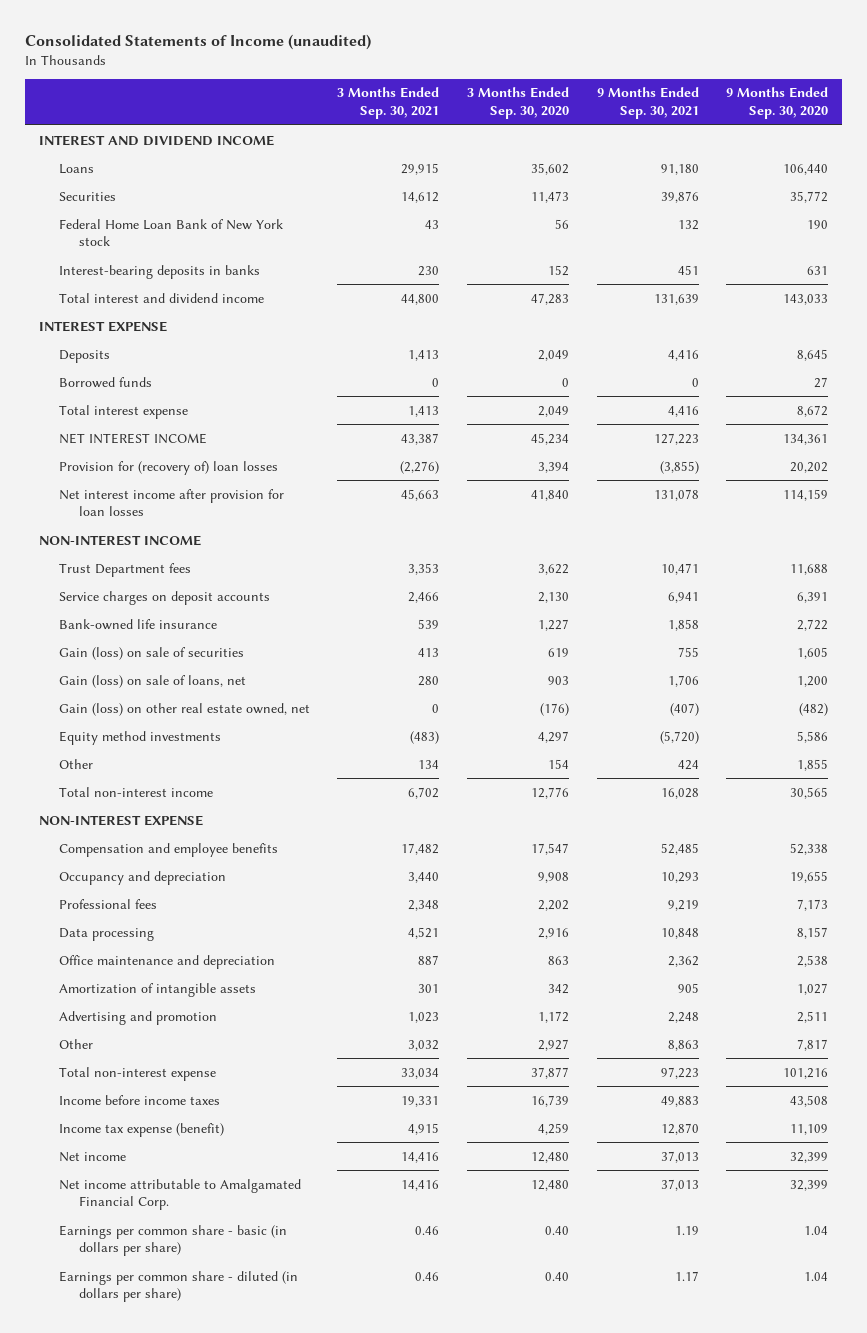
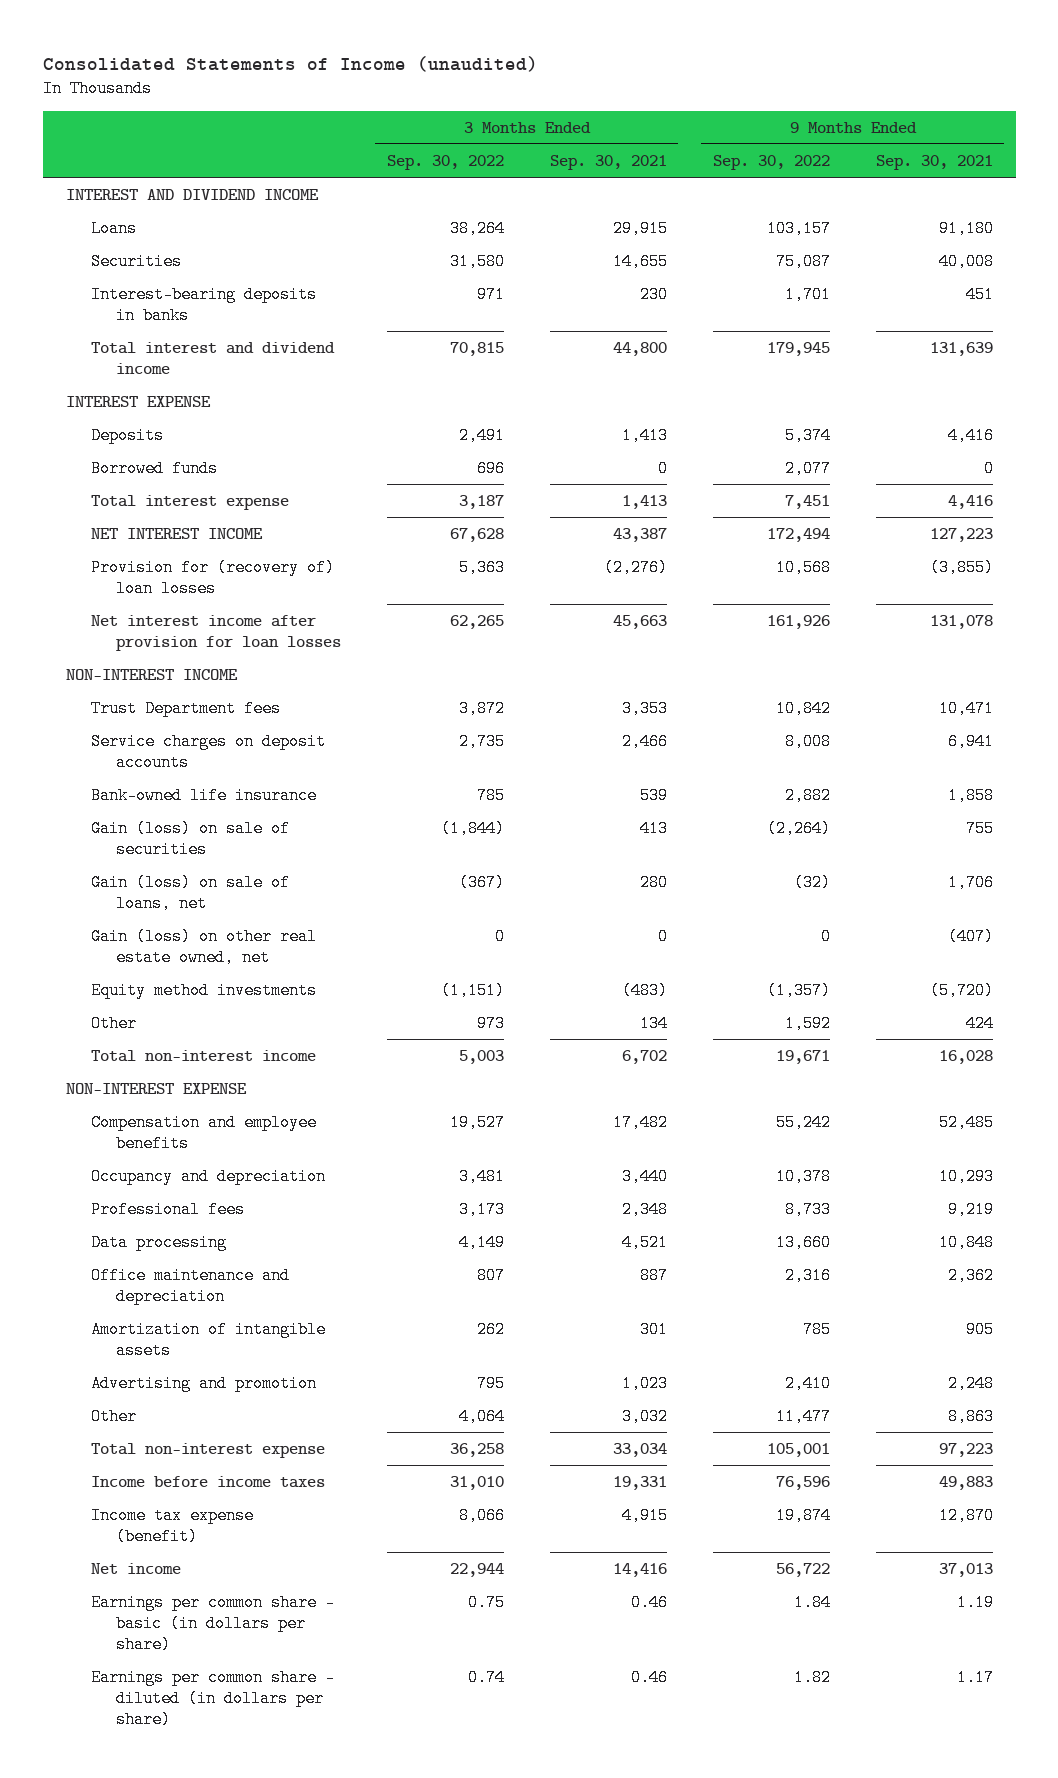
[466,87,569,119] 3 Months Ended Sep. 30, 2020 -> none
[726,87,829,119] 9 Months Ended Sep. 30, 2020 -> none
none -> [386,154,504,170] Sep. 30, 2022
none -> [712,154,830,170] Sep. 30, 2022
[58,218,283,247] Federal Home Loan Bank of New York stock -> none
[401,191,440,203] 14,612 -> [612,252,668,270] 14,655
[660,190,699,203] 39,876 -> [938,252,994,270] 40,008
[58,1178,301,1211] Net income attributable to Amalgamated Financial Corp. -> none

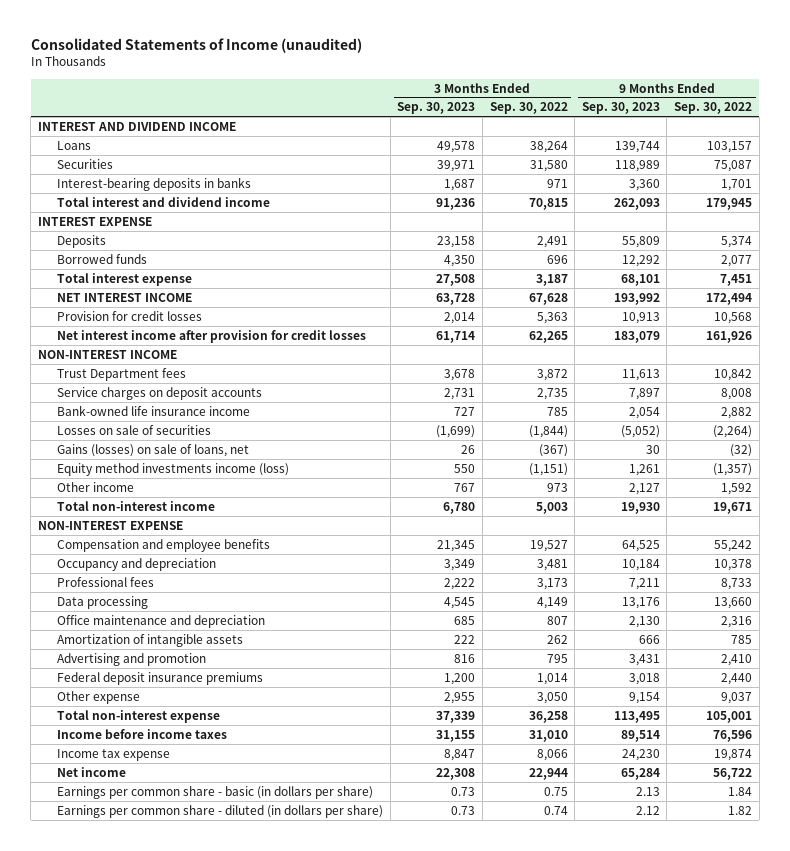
[549,154,667,170] Sep. 30, 2021 -> none
[875,154,993,170] Sep. 30, 2021 -> none
none -> [397,102,476,115] Sep. 30, 2023
none -> [581,102,660,115] Sep. 30, 2023
[90,558,335,598] Provision for (recovery of) loan losses -> [57,310,203,321] Provision for credit losses
[90,614,341,652] Net interest income after provision for loan losses -> [57,329,367,343] Net interest income after provision for credit losses
[90,927,317,967] Gain (loss) on other real estate owned, net -> none
[90,786,317,804] Bank-owned life insurance -> [57,404,251,416] Bank-owned life insurance income
[90,819,290,859] Gain (loss) on sale of securities -> [57,424,212,435] Losses on sale of securities
[90,873,290,913] Gain (loss) on sale of loans, net -> [57,443,250,457] Gains (losses) on sale of loans, net
[90,981,317,999] Equity method investments -> [57,462,290,476] Equity method investments income (loss)
[90,1014,137,1032] Other -> [57,481,135,492] Other income
none -> [57,671,264,685] Federal deposit insurance premiums
[90,1407,137,1425] Other -> [57,690,141,704] Other expense
[458,1407,505,1425] 4,064 -> [536,691,568,704] 3,050
[775,1407,831,1425] 11,477 -> [720,691,752,704] 9,037
[90,1506,254,1546] Income tax expense (benefit) -> [57,748,171,761] Income tax expense

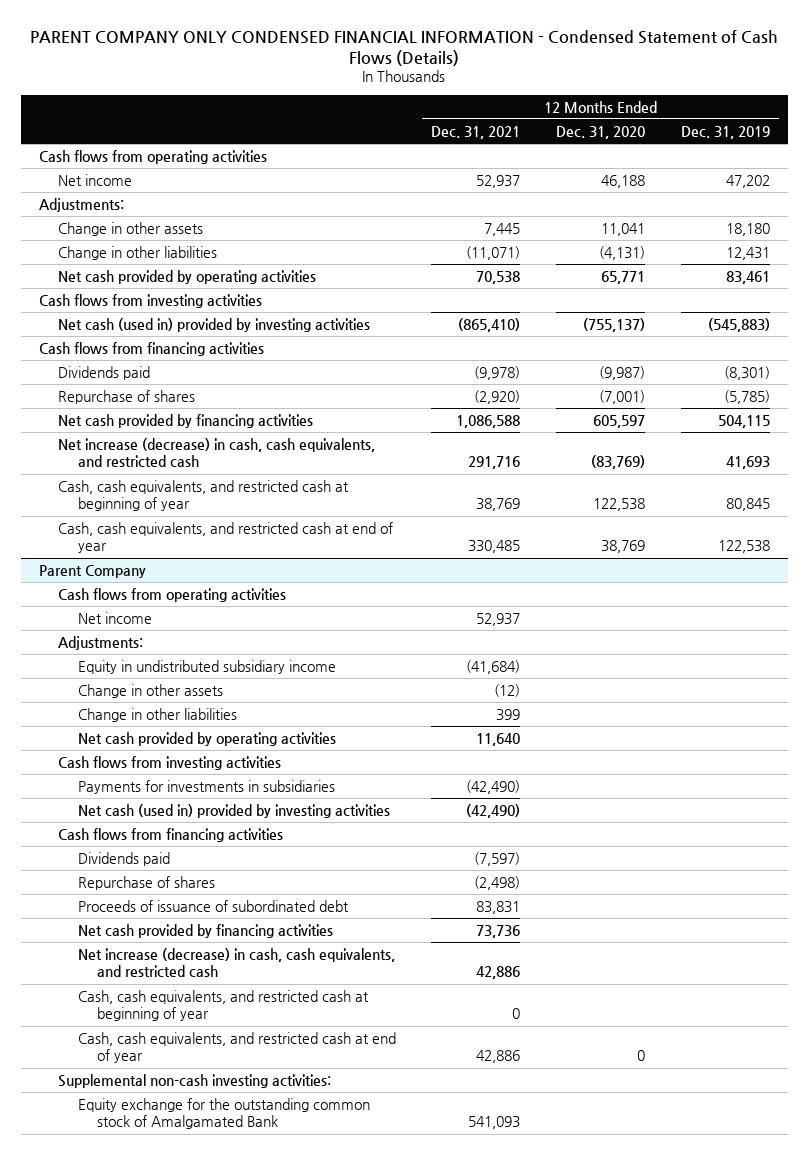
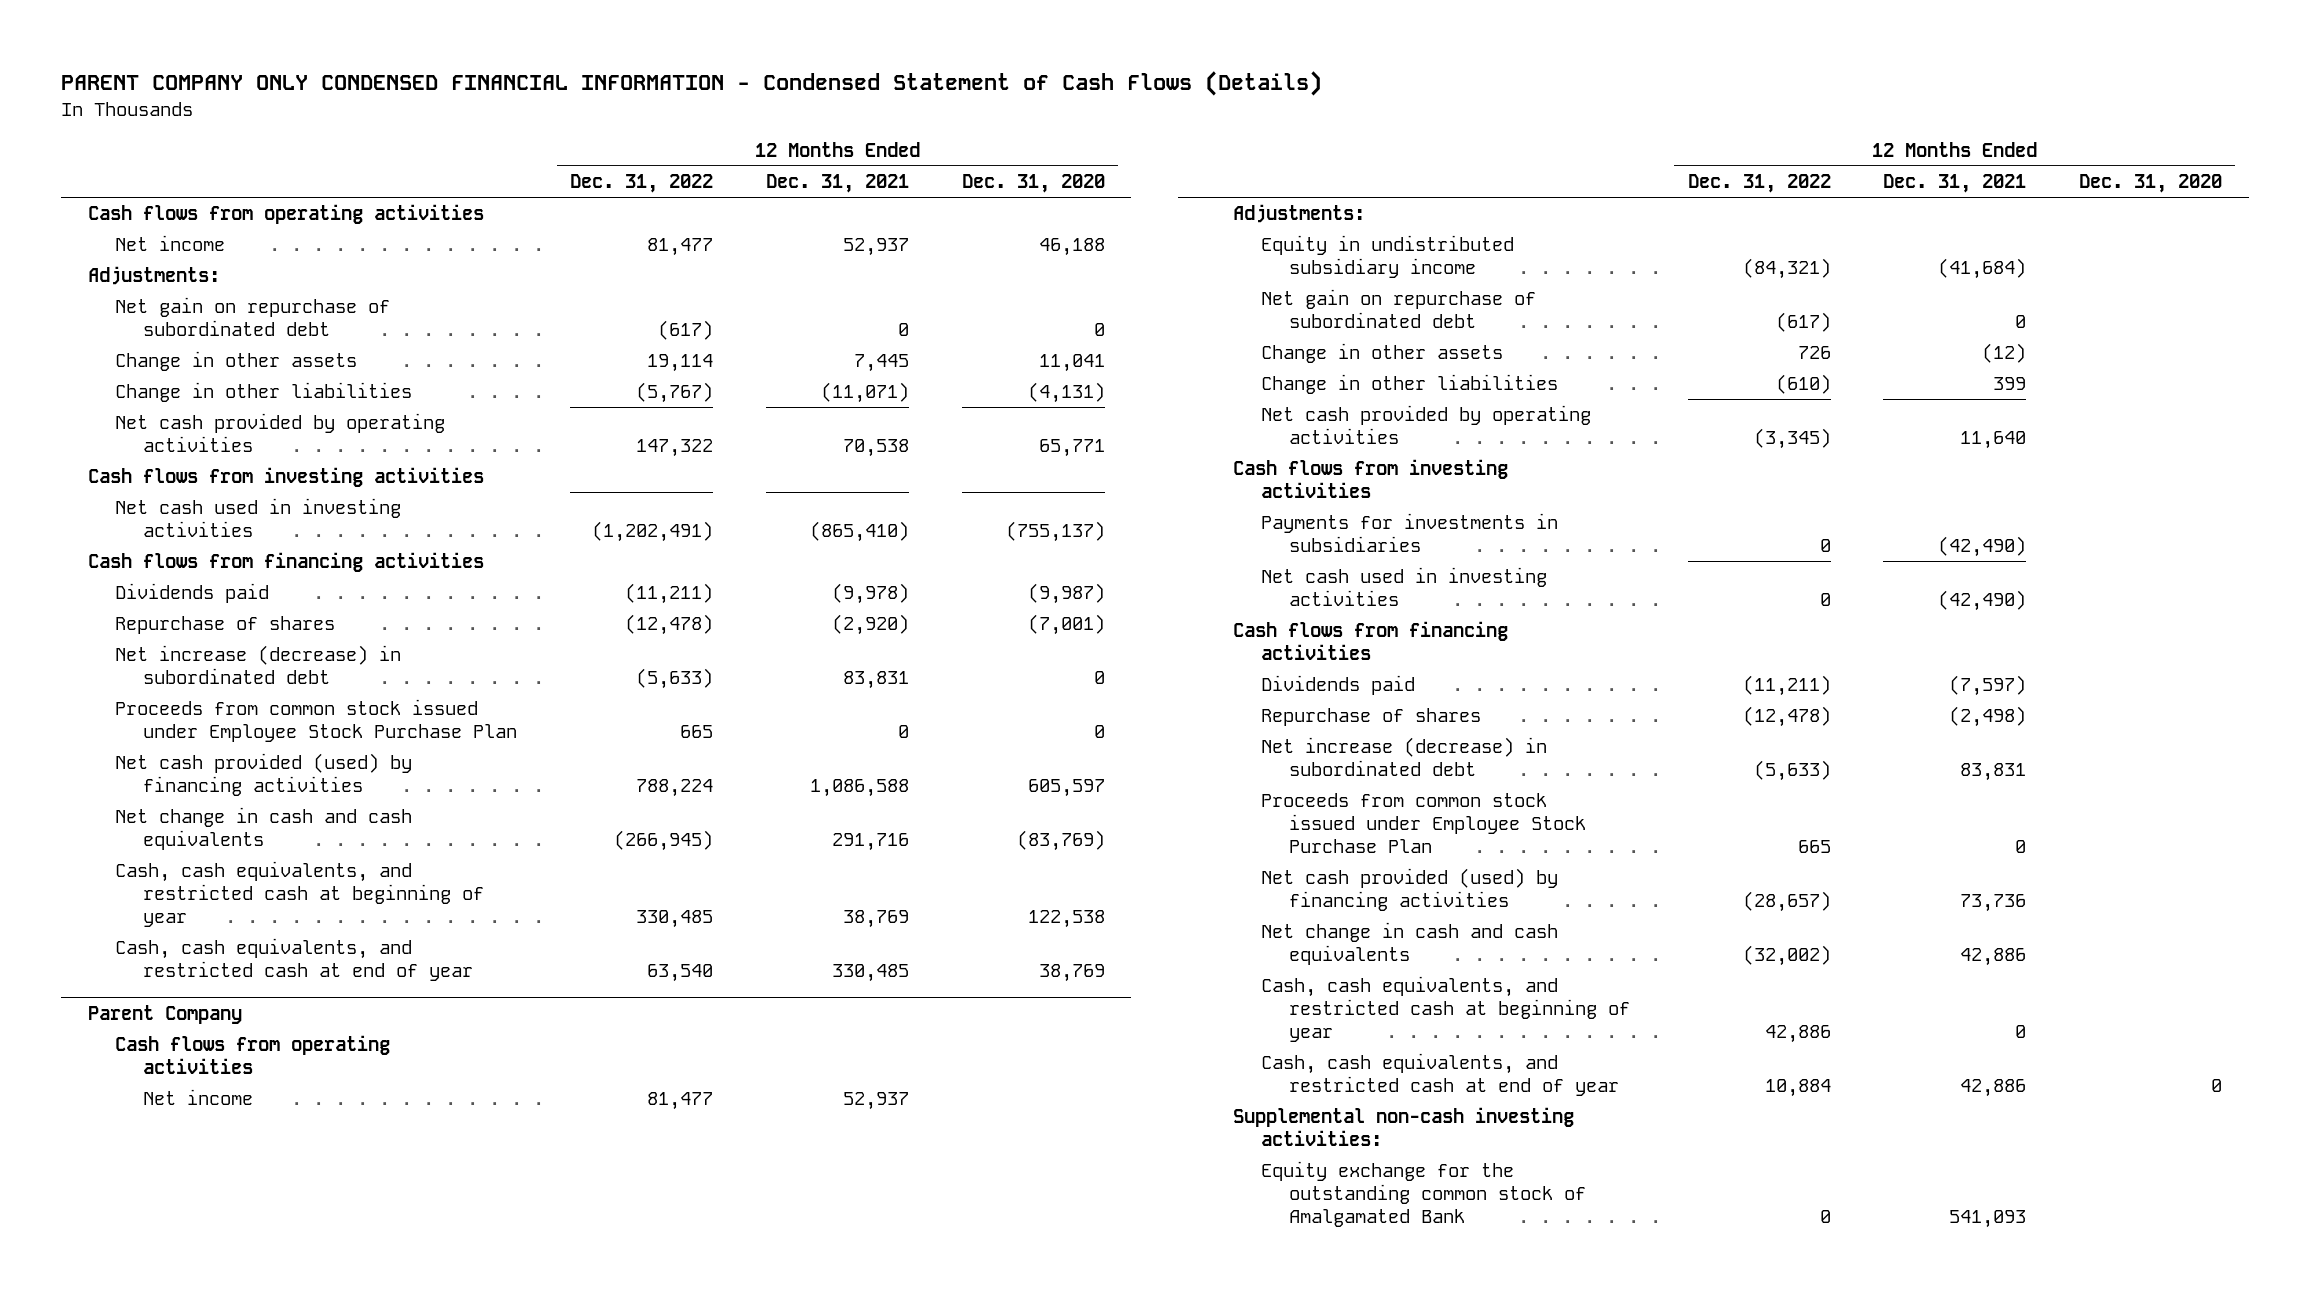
[680,125,770,139] Dec. 31, 2019 -> none
none -> [570,174,714,194] Dec. 31, 2022
none -> [115,297,391,336] Net gain on repurchase of subordinated debt
[58,317,371,332] Net cash (used in) provided by investing activities -> [115,498,402,537] Net cash used in investing activities
none -> [115,645,402,684] Net increase (decrease) in subordinated debt
none -> [115,699,518,742] Proceeds from common stock issued under Employee Stock Purchase Plan
[58,413,314,428] Net cash provided by financing activities -> [115,753,413,796] Net cash provided (used) by financing activities
[58,437,376,468] Net increase (decrease) in cash, cash equivalents, and restricted cash -> [115,807,413,850] Net change in cash and cash equivalents
none -> [1260,289,1536,328] Net gain on repurchase of subordinated debt
[77,803,390,818] Net cash (used in) provided by investing activities -> [1260,567,1547,606] Net cash used in investing activities
[77,899,349,912] Proceeds of issuance of subordinated debt -> [1260,737,1547,776] Net increase (decrease) in subordinated debt
none -> [1260,793,1586,853] Proceeds from common stock issued under Employee Stock Purchase Plan
[77,923,333,938] Net cash provided by financing activities -> [1260,868,1558,911] Net cash provided (used) by financing activities
[77,947,395,978] Net increase (decrease) in cash, cash equivalents, and restricted cash -> [1260,922,1558,965] Net change in cash and cash equivalents

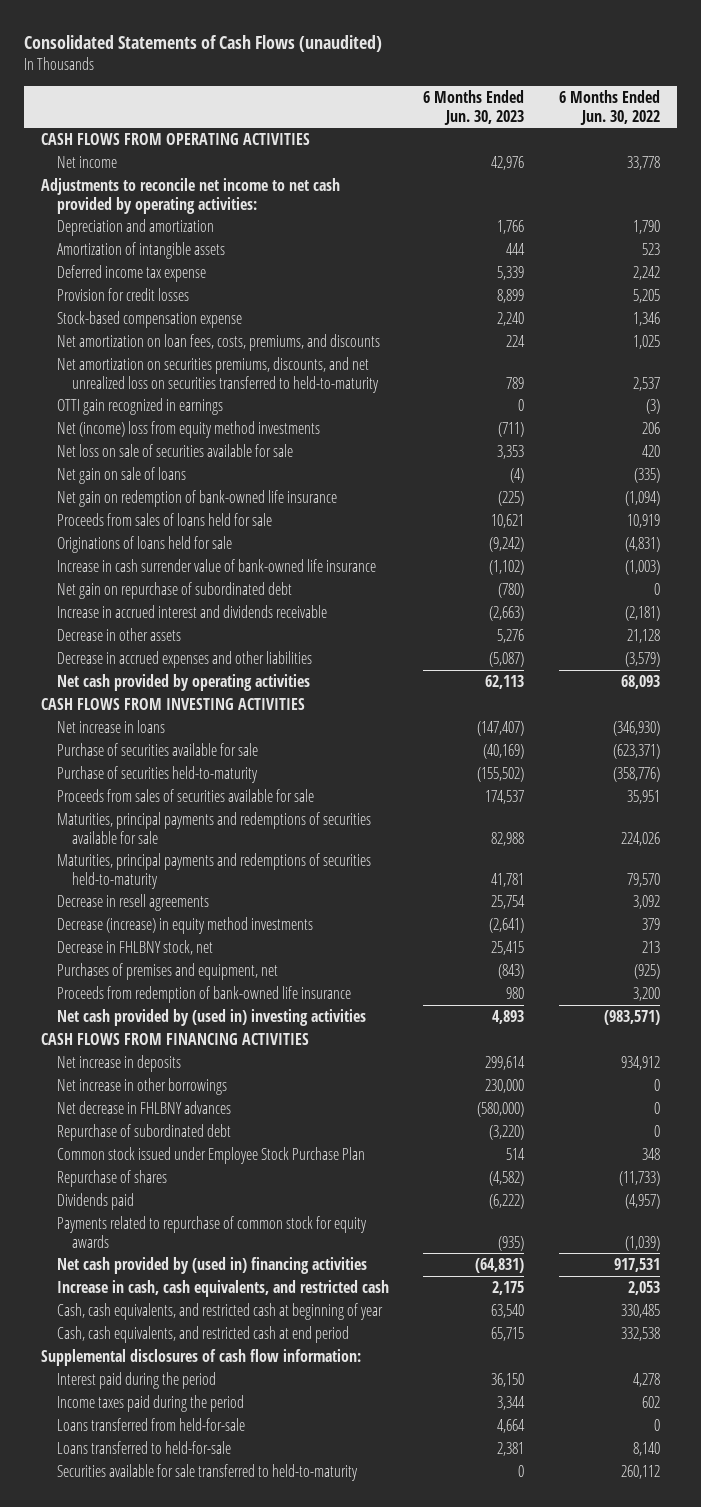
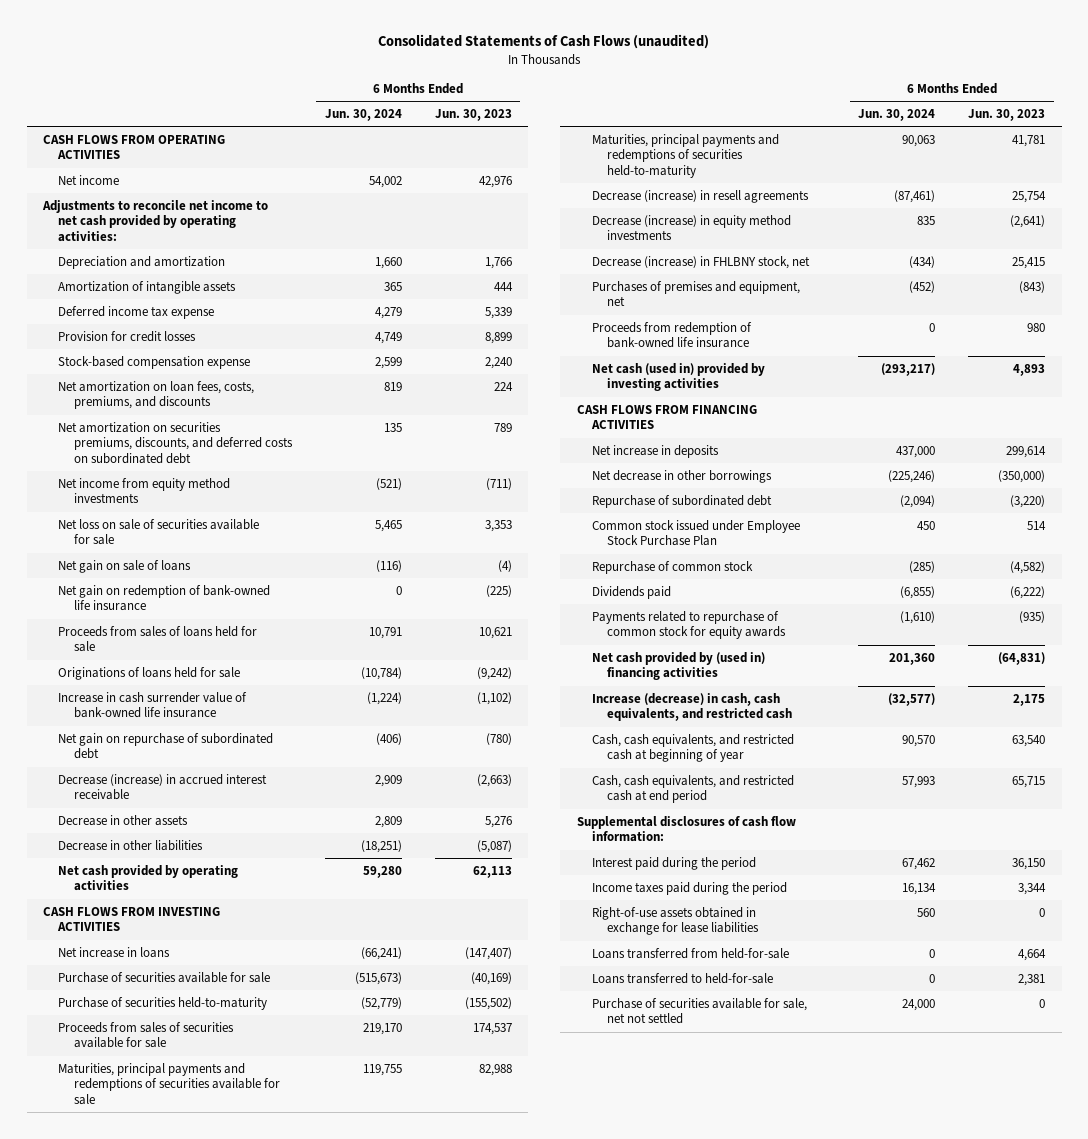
[558,89,660,125] 6 Months Ended Jun. 30, 2022 -> none
none -> [324,108,402,121] Jun. 30, 2024
[56,397,223,415] OTTI gain recognized in earnings -> none
[56,356,379,393] Net amortization on securities premiums, discounts, and net unrealized loss on securities transferred to held-to-maturity -> [58,421,293,465] Net amortization on securities premiums, discounts, and deferred costs on subordinated debt
[56,420,320,438] Net (income) loss from equity method investments -> [58,477,231,504] Net income from equity method investments
[56,604,327,618] Increase in accrued interest and dividends receivable -> [58,773,268,801] Decrease (increase) in accrued interest receivable
[56,650,312,668] Decrease in accrued expenses and other liabilities -> [58,839,204,851] Decrease in other liabilities
[56,893,209,911] Decrease in resell agreements -> [592,189,810,203] Decrease (increase) in resell agreements
[56,939,213,955] Decrease in FHLBNY stock, net -> [592,255,811,269] Decrease (increase) in FHLBNY stock, net
[56,1008,366,1026] Net cash provided by (used in) investing activities -> [592,362,766,392] Net cash (used in) provided by investing activities
[56,1100,231,1114] Net decrease in FHLBNY advances -> none
[56,1077,227,1095] Net increase in other borrowings -> [592,469,773,483] Net decrease in other borrowings
[485,1078,525,1093] 230,000 -> [998,469,1046,483] (350,000)
[56,1169,167,1187] Repurchase of shares -> [592,560,754,574] Repurchase of common stock
[56,1279,389,1297] Increase in cash, cash equivalents, and restricted cash -> [592,692,793,722] Increase (decrease) in cash, cash equivalents, and restricted cash
none -> [592,906,760,936] Right-of-use assets obtained in exchange for lease liabilities
[56,1463,358,1481] Securities available for sale transferred to held-to-maturity -> none
none -> [592,997,808,1025] Purchase of securities available for sale, net not settled

